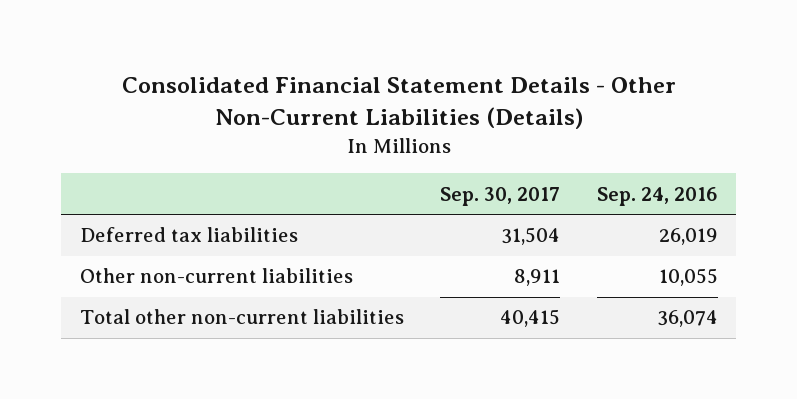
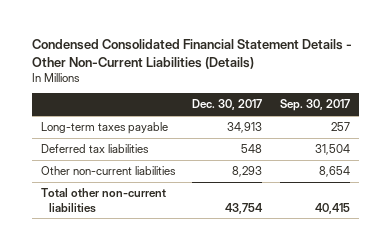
[121,77,676,130] Consolidated Financial Statement Details - Other Non-Current Liabilities (Details) -> [31,39,352,69] Condensed Consolidated Financial Statement Details - Other Non-Current Liabilities (Details)
[596,186,718,206] Sep. 24, 2016 -> none
none -> [192,99,263,111] Dec. 30, 2017
none -> [40,122,168,135] Long-term taxes payable
[514,269,561,287] 8,911 -> [319,166,351,178] 8,654

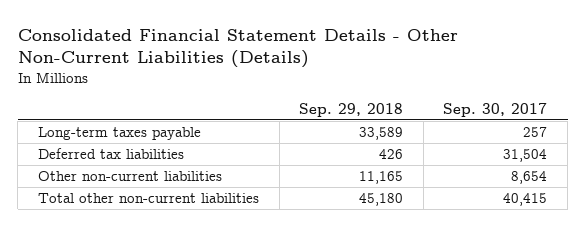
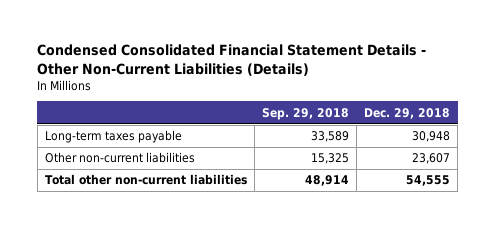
[17,28,458,69] Consolidated Financial Statement Details - Other Non-Current Liabilities (Details) -> [37,44,427,76] Condensed Consolidated Financial Statement Details - Other Non-Current Liabilities (Details)
[443,102,548,117] Sep. 30, 2017 -> none
none -> [364,107,451,119] Dec. 29, 2018
[37,147,184,159] Deferred tax liabilities -> none
[359,170,404,184] 11,165 -> [310,153,349,165] 15,325
[359,192,404,206] 45,180 -> [304,175,349,187] 48,914

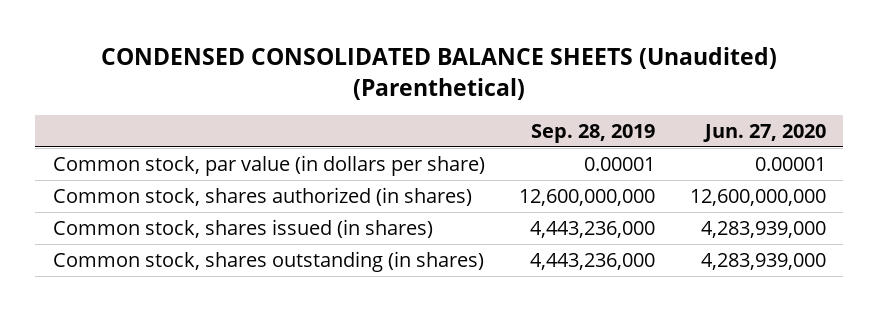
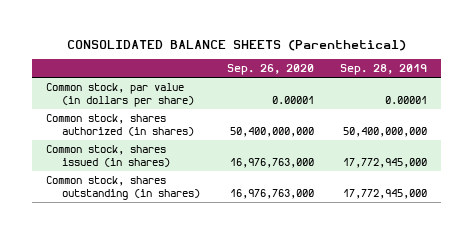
[101,47,778,100] CONDENSED CONSOLIDATED BALANCE SHEETS (Unaudited) (Parenthetical) -> [66,39,406,51] CONSOLIDATED BALANCE SHEETS (Parenthetical)
[702,123,826,142] Jun. 27, 2020 -> none
none -> [226,64,314,76] Sep. 26, 2020
[519,188,656,206] 12,600,000,000 -> [343,126,428,137] 50,400,000,000
[530,220,656,238] 4,443,236,000 -> [343,157,428,168] 17,772,945,000
[530,252,656,270] 4,443,236,000 -> [343,188,428,199] 17,772,945,000

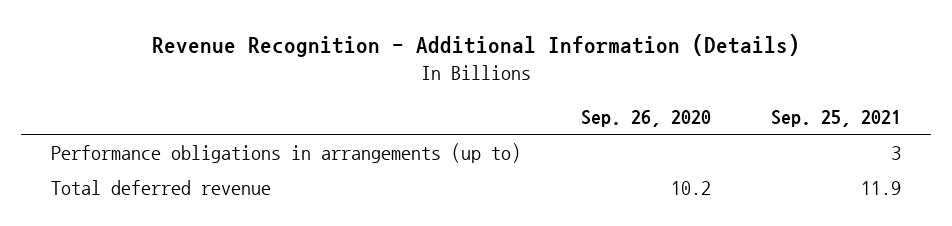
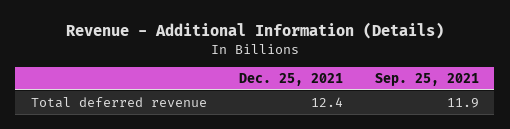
[152,33,801,57] Revenue Recognition - Additional Information (Details) -> [65,21,444,39] Revenue - Additional Information (Details)
[581,110,712,128] Sep. 26, 2020 -> none
none -> [238,72,343,86] Dec. 25, 2021
[50,142,521,163] Performance obligations in arrangements (up to) -> none

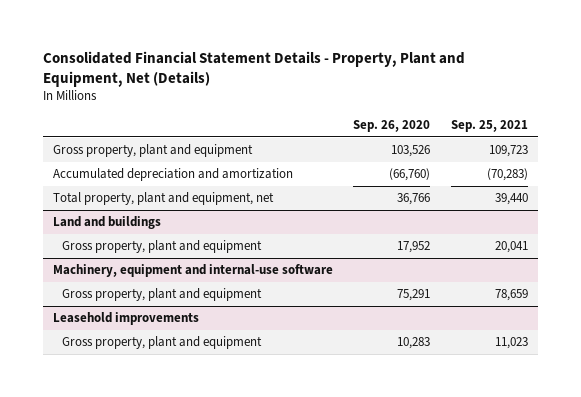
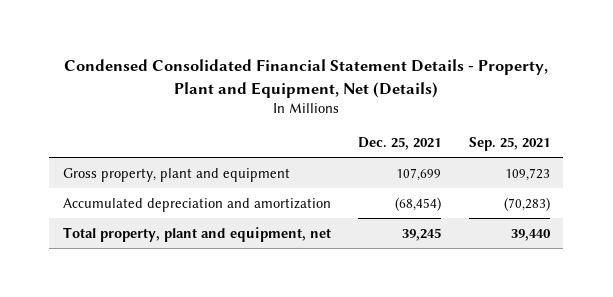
[42,50,465,87] Consolidated Financial Statement Details - Property, Plant and Equipment, Net (Details) -> [64,59,549,98] Condensed Consolidated Financial Statement Details - Property, Plant and Equipment, Net (Details)
[353,120,431,133] Sep. 26, 2020 -> none
none -> [358,137,442,151] Dec. 25, 2021
[52,216,161,230] Land and buildings -> none
[62,240,263,254] Gross property, plant and equipment -> none
[52,264,333,278] Machinery, equipment and internal-use software -> none
[62,288,263,302] Gross property, plant and equipment -> none
[52,312,199,326] Leasehold improvements -> none
[62,336,263,350] Gross property, plant and equipment -> none

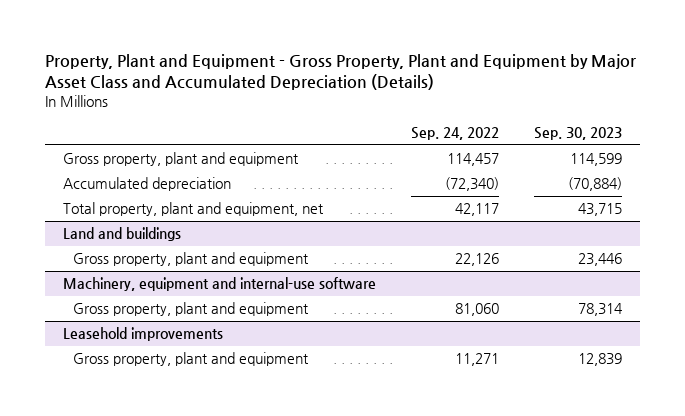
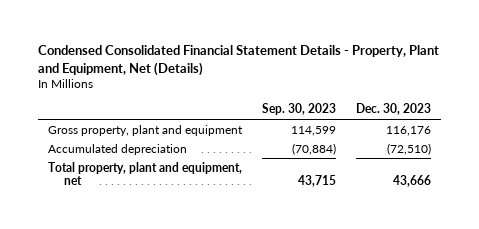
[45,54,637,91] Property, Plant and Equipment - Gross Property, Plant and Equipment by Major Asset Class and Accumulated Depreciation (Details) -> [37,45,439,77] Condensed Consolidated Financial Statement Details - Property, Plant and Equipment, Net (Details)
[411,126,500,140] Sep. 24, 2022 -> none
none -> [355,103,431,116] Dec. 30, 2023
[62,227,181,242] Land and buildings -> none
[72,252,309,267] Gross property, plant and equipment -> none
[62,277,376,292] Machinery, equipment and internal-use software -> none
[72,302,309,317] Gross property, plant and equipment -> none
[62,327,223,342] Leasehold improvements -> none
[72,352,309,367] Gross property, plant and equipment -> none

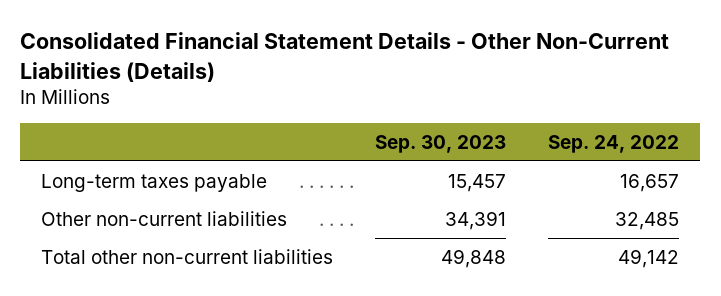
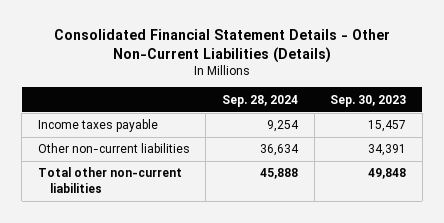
[548,134,680,153] Sep. 24, 2022 -> none
none -> [222,94,299,107] Sep. 28, 2024
[41,173,268,192] Long-term taxes payable -> [37,119,158,133] Income taxes payable

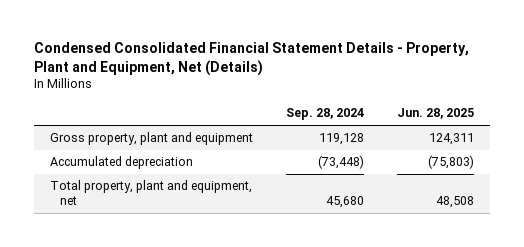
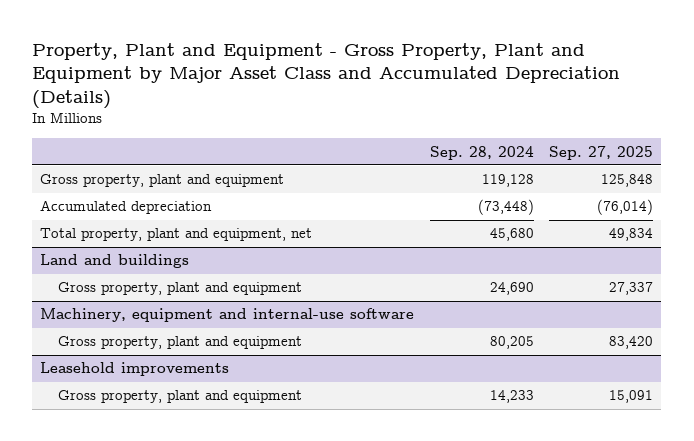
[33,41,469,76] Condensed Consolidated Financial Statement Details - Property, Plant and Equipment, Net (Details) -> [32,42,621,109] Property, Plant and Equipment - Gross Property, Plant and Equipment by Major Asset Class and Accumulated Depreciation (Details)
[396,108,474,120] Jun. 28, 2025 -> none
none -> [549,145,654,160] Sep. 27, 2025
none -> [40,254,190,269] Land and buildings
none -> [58,282,303,296] Gross property, plant and equipment
none -> [40,308,415,323] Machinery, equipment and internal-use software
none -> [58,336,303,350] Gross property, plant and equipment
none -> [40,362,230,377] Leasehold improvements
none -> [58,390,303,404] Gross property, plant and equipment

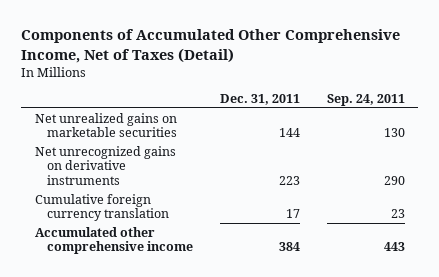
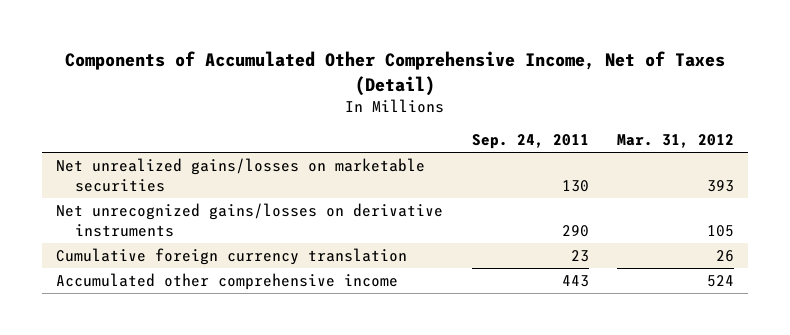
[219,93,300,105] Dec. 31, 2011 -> none
none -> [616,134,734,149] Mar. 31, 2012
[34,112,177,138] Net unrealized gains on marketable securities -> [56,157,426,193] Net unrealized gains/losses on marketable securities
[34,145,176,186] Net unrecognized gains on derivative instruments -> [56,202,444,238] Net unrecognized gains/losses on derivative instruments

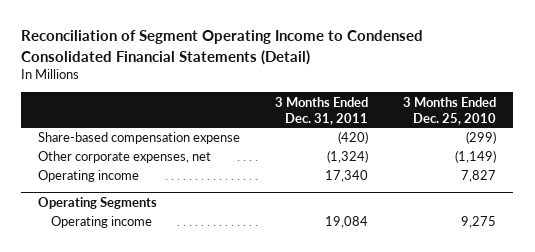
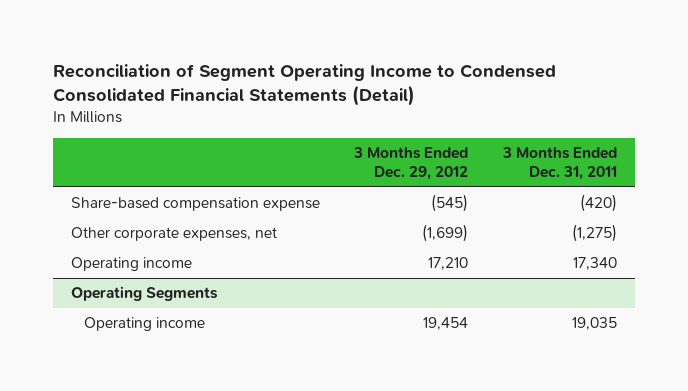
[403,96,497,125] 3 Months Ended Dec. 25, 2010 -> none
none -> [353,147,469,180] 3 Months Ended Dec. 29, 2012
[327,150,369,164] (1,324) -> [572,224,618,243] (1,275)
[325,216,369,229] 19,084 -> [572,317,618,331] 19,035

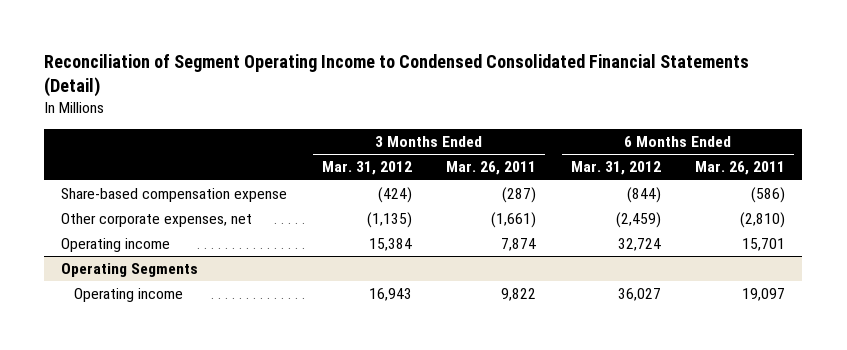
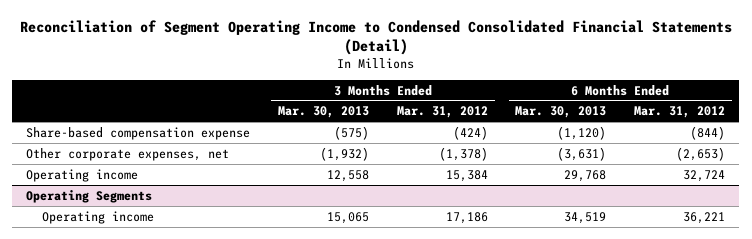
[446,161,537,176] Mar. 26, 2011 -> none
[695,161,786,176] Mar. 26, 2011 -> none
none -> [278,106,370,119] Mar. 30, 2013
none -> [515,106,607,119] Mar. 30, 2013
[366,212,412,229] (1,135) -> [438,146,488,161] (1,378)
[615,212,661,229] (2,459) -> [676,146,726,161] (2,653)
[368,288,412,302] 16,943 -> [445,211,488,224] 17,186
[617,288,661,302] 36,027 -> [683,211,726,224] 36,221

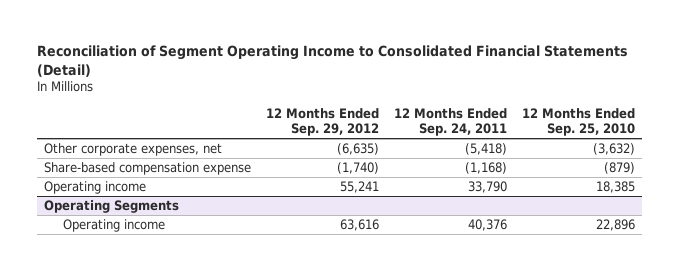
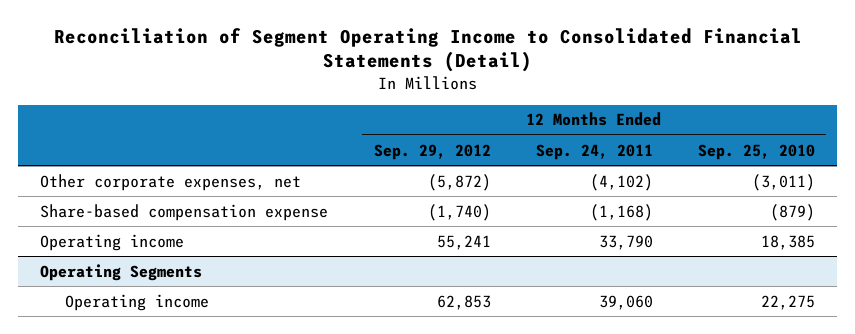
[336,143,379,156] (6,635) -> [427,173,491,191] (5,872)
[464,143,507,156] (5,418) -> [589,173,653,191] (4,102)
[592,143,635,156] (3,632) -> [751,173,815,191] (3,011)
[339,219,379,232] 63,616 -> [436,294,491,310] 62,853
[467,219,507,232] 40,376 -> [598,294,653,310] 39,060
[595,219,635,232] 22,896 -> [760,294,815,310] 22,275

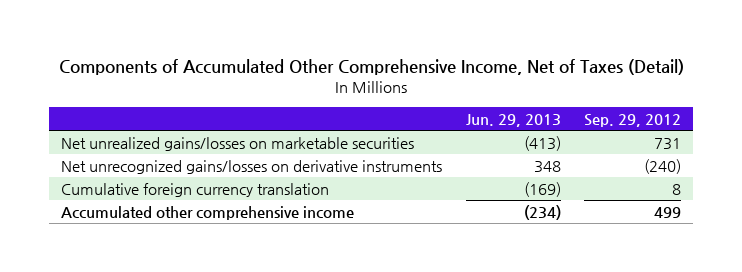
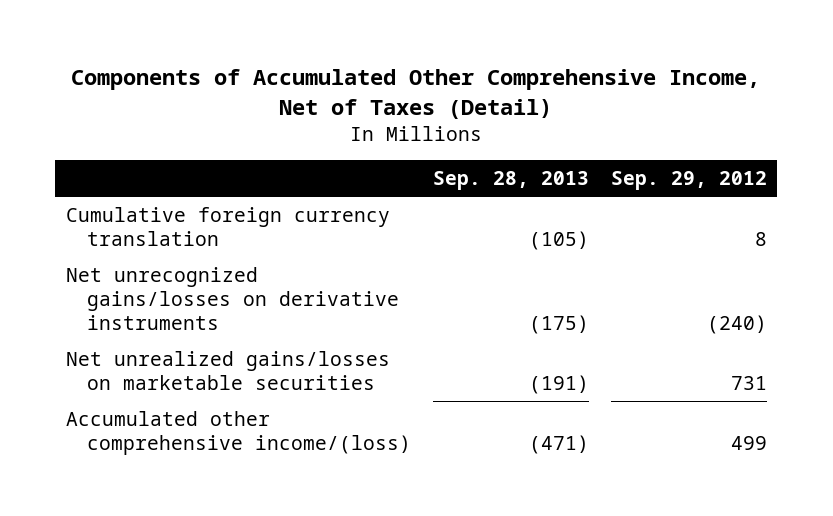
[465,113,561,127] Jun. 29, 2013 -> none
none -> [432,171,589,191] Sep. 28, 2013
[61,159,443,174] Net unrecognized gains/losses on derivative instruments -> [66,266,400,331] Net unrecognized gains/losses on derivative instruments
[61,136,415,151] Net unrealized gains/losses on marketable securities -> [66,350,391,391] Net unrealized gains/losses on marketable securities
[61,205,355,220] Accumulated other comprehensive income -> [66,410,412,456] Accumulated other comprehensive income/(loss)

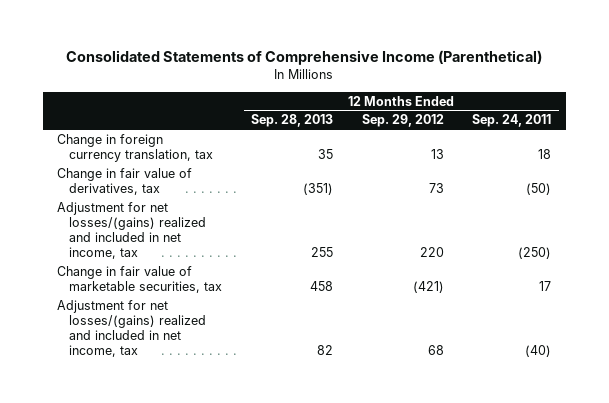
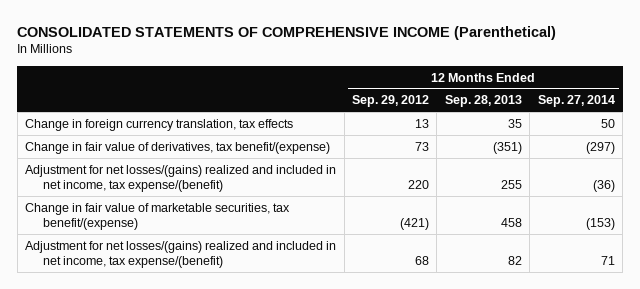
[66,50,543,66] Consolidated Statements of Comprehensive Income (Parenthetical) -> [17,25,557,40] CONSOLIDATED STATEMENTS OF COMPREHENSIVE INCOME (Parenthetical)
[472,114,552,128] Sep. 24, 2011 -> none
none -> [537,95,615,108] Sep. 27, 2014
[57,133,214,162] Change in foreign currency translation, tax -> [25,118,294,131] Change in foreign currency translation, tax effects
[57,167,193,195] Change in fair value of derivatives, tax -> [25,141,331,154] Change in fair value of derivatives, tax benefit/(expense)
[57,201,207,260] Adjustment for net losses/(gains) realized and included in net income, tax -> [25,164,337,193] Adjustment for net losses/(gains) realized and included in net income, tax expense/(benefit)
[57,265,223,293] Change in fair value of marketable securities, tax -> [25,202,291,231] Change in fair value of marketable securities, tax benefit/(expense)
[57,299,207,358] Adjustment for net losses/(gains) realized and included in net income, tax -> [25,240,337,269] Adjustment for net losses/(gains) realized and included in net income, tax expense/(benefit)

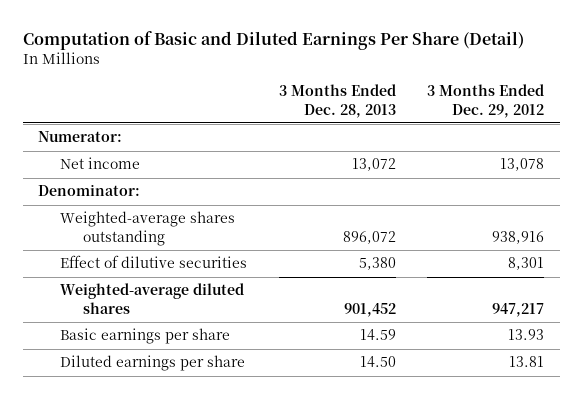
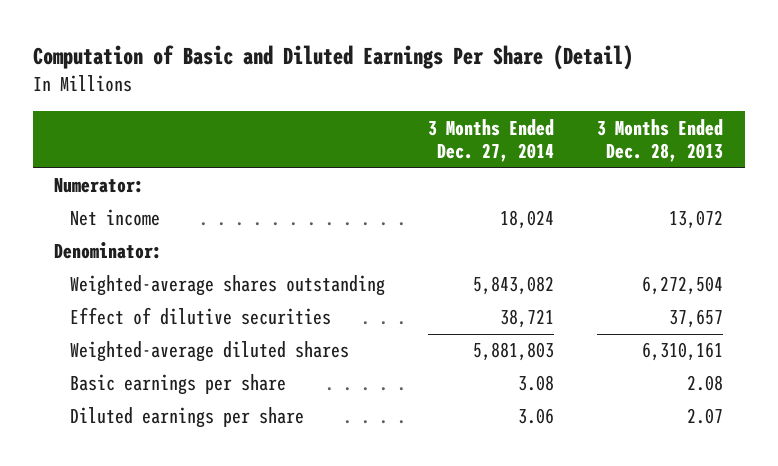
[427,84,545,118] 3 Months Ended Dec. 29, 2012 -> none
none -> [428,118,555,163] 3 Months Ended Dec. 27, 2014
[342,230,396,244] 896,072 -> [642,276,724,296] 6,272,504
[358,257,396,271] 5,380 -> [669,309,724,329] 37,657
[343,302,396,317] 901,452 -> [642,342,724,362] 6,310,161
[359,329,396,341] 14.59 -> [687,375,724,392] 2.08
[359,356,396,368] 14.50 -> [687,408,724,425] 2.07

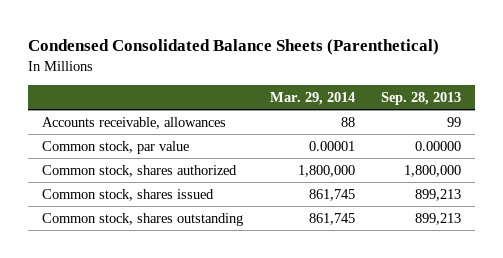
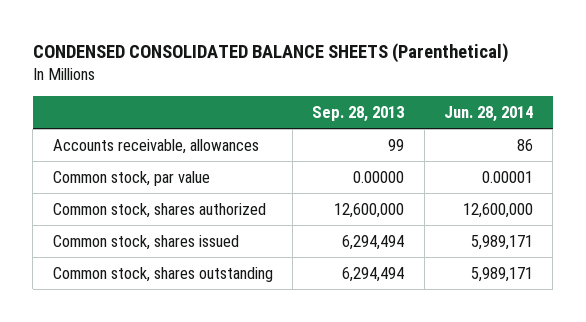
[28,39,440,56] Condensed Consolidated Balance Sheets (Parenthetical) -> [32,43,509,64] CONDENSED CONSOLIDATED BALANCE SHEETS (Parenthetical)
[269,92,355,106] Mar. 29, 2014 -> none
none -> [443,106,533,123] Jun. 28, 2014
[404,164,462,177] 1,800,000 -> [334,202,405,218] 12,600,000
[415,188,462,201] 899,213 -> [342,234,405,250] 6,294,494
[415,212,462,225] 899,213 -> [342,266,405,282] 6,294,494

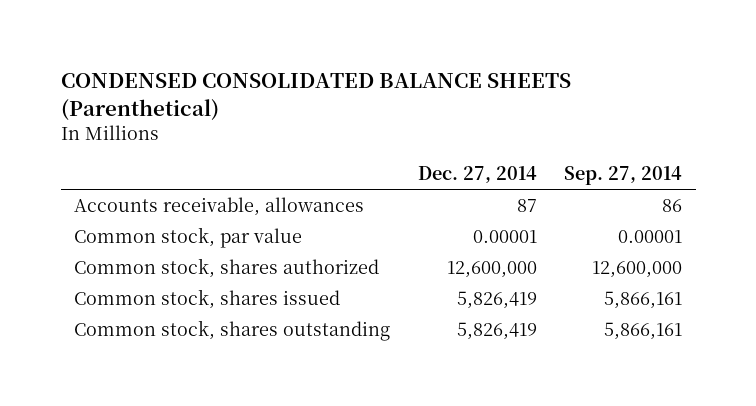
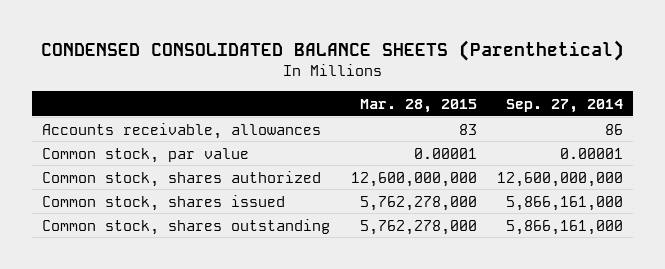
[417,166,537,184] Dec. 27, 2014 -> none
none -> [359,98,477,113] Mar. 28, 2015
[591,261,682,279] 12,600,000 -> [496,171,623,187] 12,600,000,000
[603,291,682,310] 5,866,161 -> [505,195,623,211] 5,866,161,000
[603,322,682,341] 5,866,161 -> [505,219,623,235] 5,866,161,000

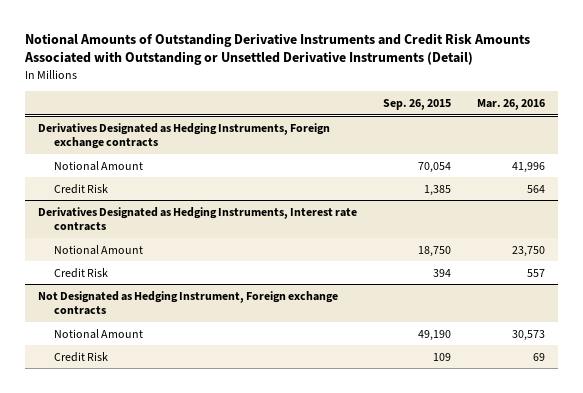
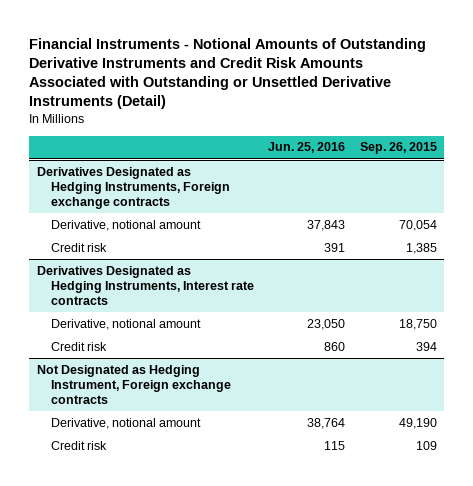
[23,32,530,66] Notional Amounts of Outstanding Derivative Instruments and Credit Risk Amounts Associated with Outstanding or Unsettled Derivative Instruments (Detail) -> [29,37,427,110] Financial Instruments - Notional Amounts of Outstanding Derivative Instruments and Credit Risk Amounts Associated with Outstanding or Unsettled Derivative Instruments (Detail)
[477,98,546,110] Mar. 26, 2016 -> none
none -> [268,142,346,154] Jun. 25, 2016
[53,160,143,171] Notional Amount -> [50,219,201,231] Derivative, notional amount
[53,183,108,194] Credit Risk -> [50,242,107,252] Credit risk
[53,244,143,255] Notional Amount -> [50,318,201,330] Derivative, notional amount
[53,267,108,278] Credit Risk -> [50,341,107,351] Credit risk
[53,328,143,339] Notional Amount -> [50,417,201,429] Derivative, notional amount
[53,351,108,362] Credit Risk -> [50,440,107,450] Credit risk

